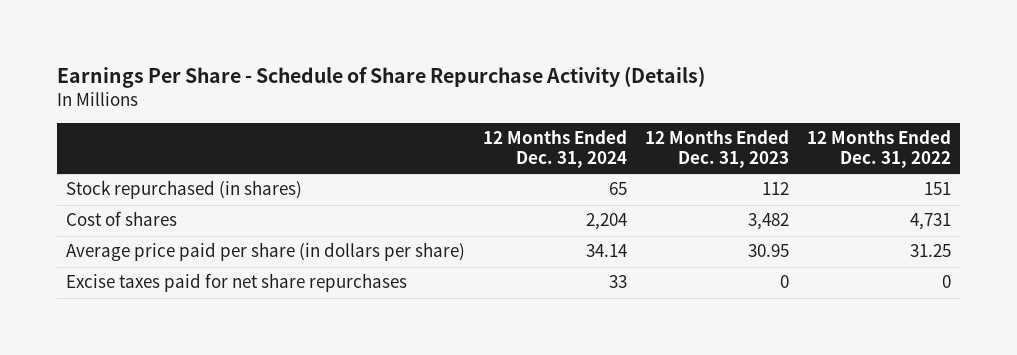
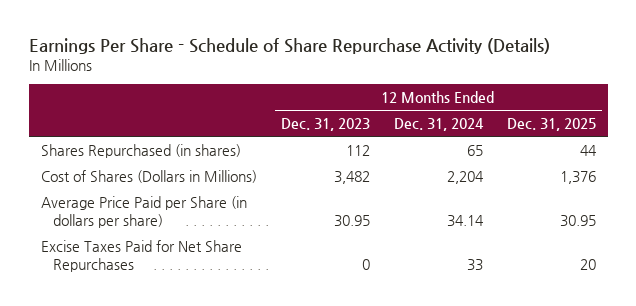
[806,130,951,169] 12 Months Ended Dec. 31, 2022 -> none
none -> [506,118,596,132] Dec. 31, 2025
[65,180,302,200] Stock repurchased (in shares) -> [40,143,241,158] Shares Repurchased (in shares)
[65,211,177,227] Cost of shares -> [40,169,257,183] Cost of Shares (Dollars in Millions)
[65,242,465,262] Average price paid per share (in dollars per share) -> [40,195,247,228] Average Price Paid per Share (in dollars per share)
[65,273,407,293] Excise taxes paid for net share repurchases -> [40,239,242,272] Excise Taxes Paid for Net Share Repurchases

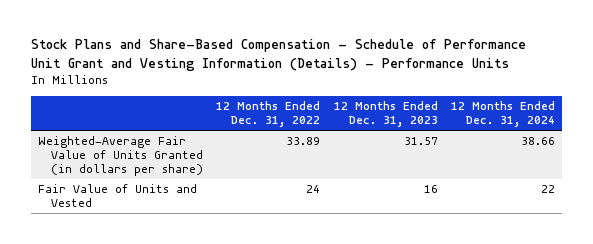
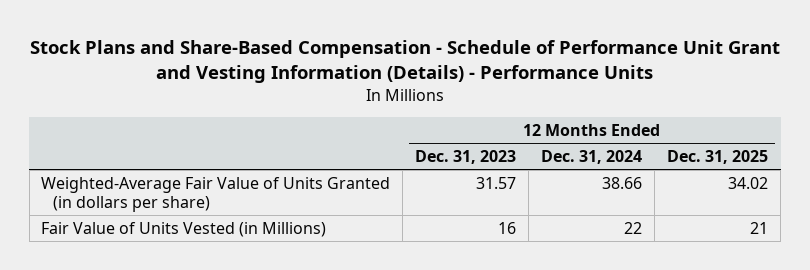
[216,101,321,127] 12 Months Ended Dec. 31, 2022 -> none
none -> [667,150,769,165] Dec. 31, 2025
[37,184,197,208] Fair Value of Units and Vested -> [41,221,327,237] Fair Value of Units Vested (in Millions)

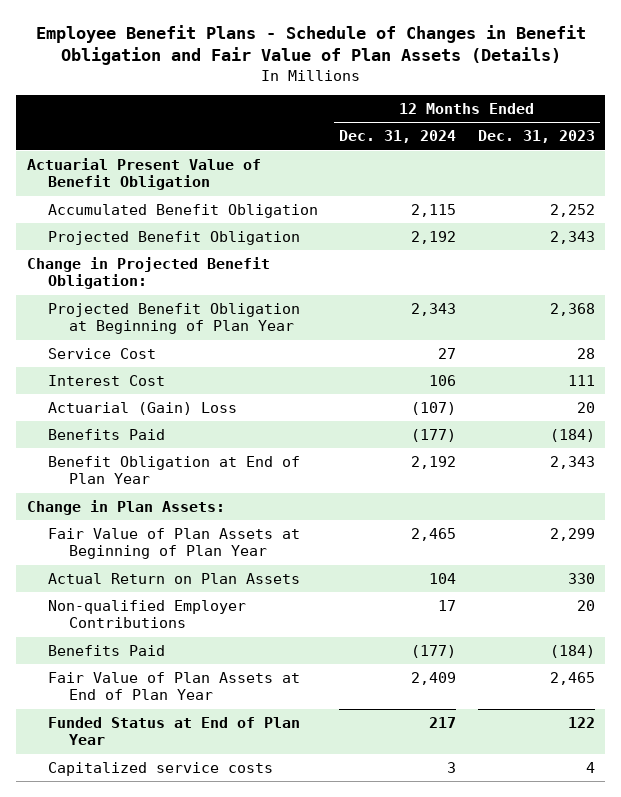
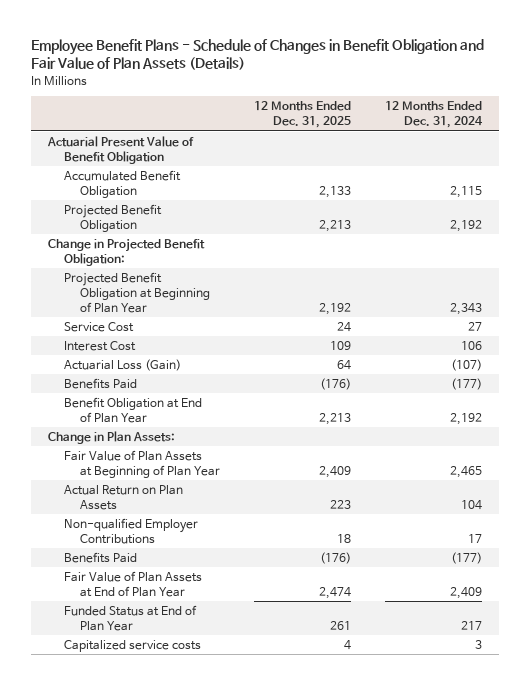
[477,130,595,144] Dec. 31, 2023 -> none
none -> [253,101,351,129] 12 Months Ended Dec. 31, 2025
[47,401,237,415] Actuarial (Gain) Loss -> [64,358,182,371] Actuarial Loss (Gain)

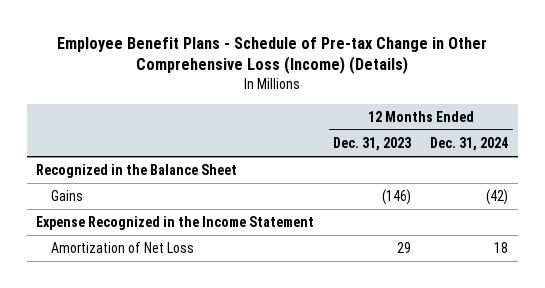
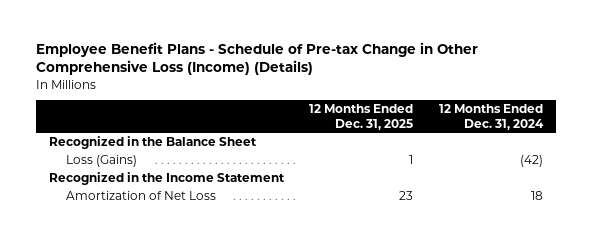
[333,137,412,152] Dec. 31, 2023 -> none
none -> [309,104,414,130] 12 Months Ended Dec. 31, 2025
[51,190,84,202] Gains -> [66,155,138,168] Loss (Gains)
[36,216,315,231] Expense Recognized in the Income Statement -> [48,172,285,186] Recognized in the Income Statement

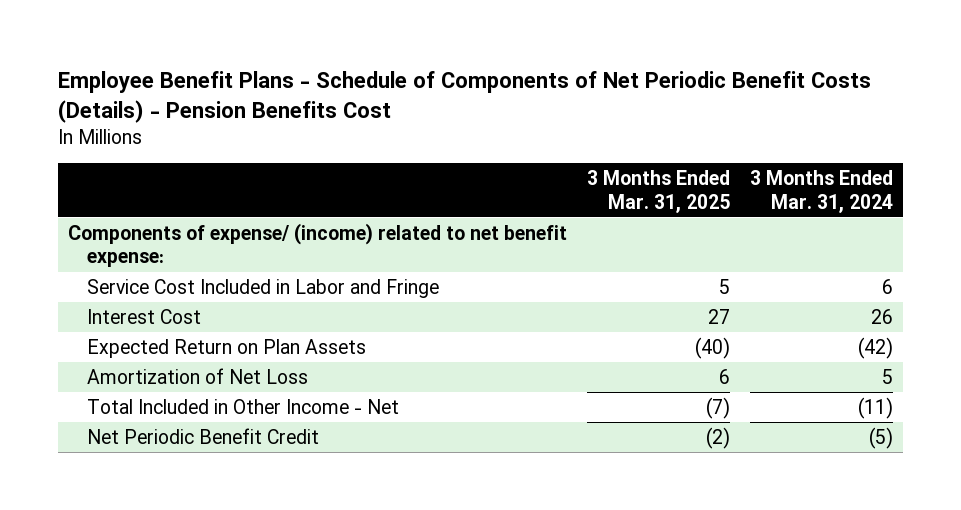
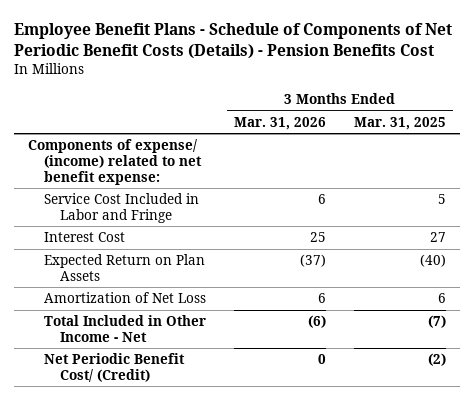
[750,169,894,213] 3 Months Ended Mar. 31, 2024 -> none
none -> [233,116,326,130] Mar. 31, 2026
[86,427,319,444] Net Periodic Benefit Credit -> [43,353,185,382] Net Periodic Benefit Cost/ (Credit)

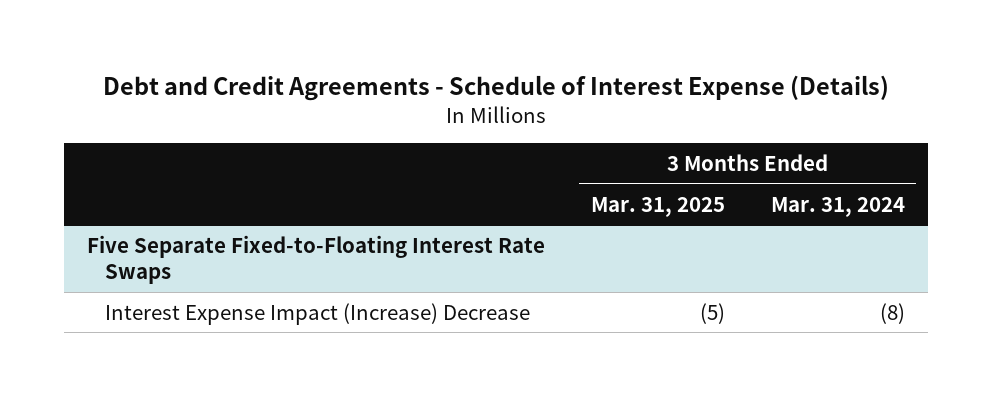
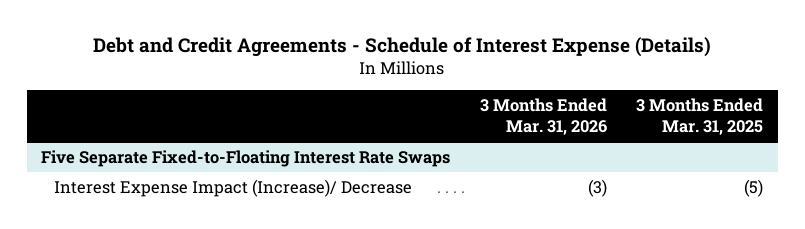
[770,196,905,217] Mar. 31, 2024 -> none
none -> [479,98,607,136] 3 Months Ended Mar. 31, 2026
[104,302,530,325] Interest Expense Impact (Increase) Decrease -> [54,178,413,197] Interest Expense Impact (Increase)/ Decrease

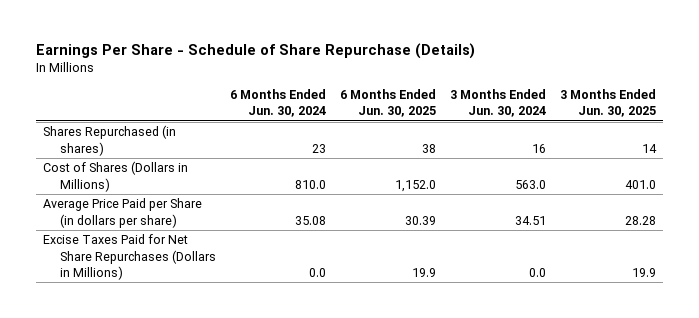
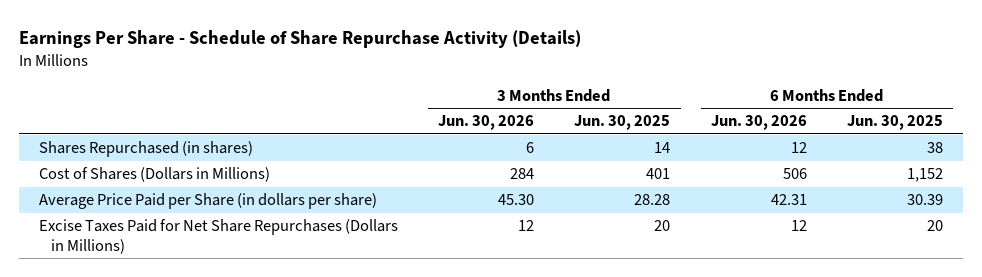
[35,43,475,60] Earnings Per Share - Schedule of Share Repurchase (Details) -> [18,29,581,48] Earnings Per Share - Schedule of Share Repurchase Activity (Details)
[230,89,327,118] 6 Months Ended Jun. 30, 2024 -> none
[450,89,547,118] 3 Months Ended Jun. 30, 2024 -> none
none -> [438,115,535,131] Jun. 30, 2026
none -> [710,115,807,131] Jun. 30, 2026
[395,179,437,192] 1,152.0 -> [907,168,944,183] 1,152
[625,179,657,189] 401.0 -> [646,168,671,180] 401
[412,267,437,277] 19.9 -> [927,220,944,232] 20
[632,267,657,277] 19.9 -> [654,220,671,232] 20

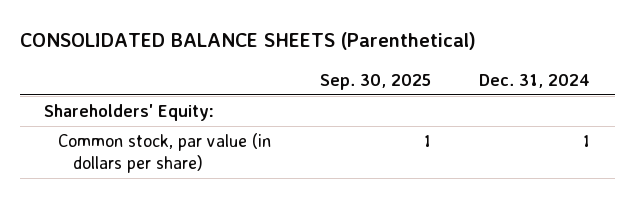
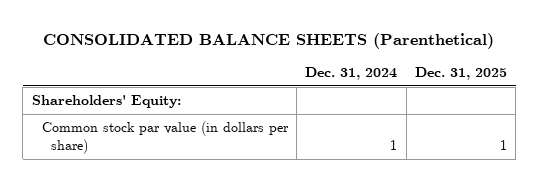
[319,73,431,90] Sep. 30, 2025 -> none
none -> [415,66,508,80] Dec. 31, 2025
[58,133,272,174] Common stock, par value (in dollars per share) -> [41,121,289,154] Common stock par value (in dollars per share)

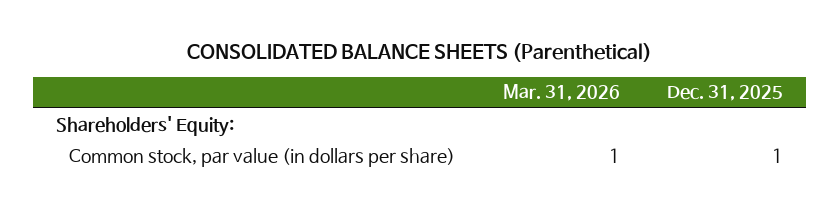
[305,66,398,80] Dec. 31, 2024 -> none
none -> [502,84,620,102] Mar. 31, 2026
[41,121,289,154] Common stock par value (in dollars per share) -> [69,147,456,167] Common stock, par value (in dollars per share)

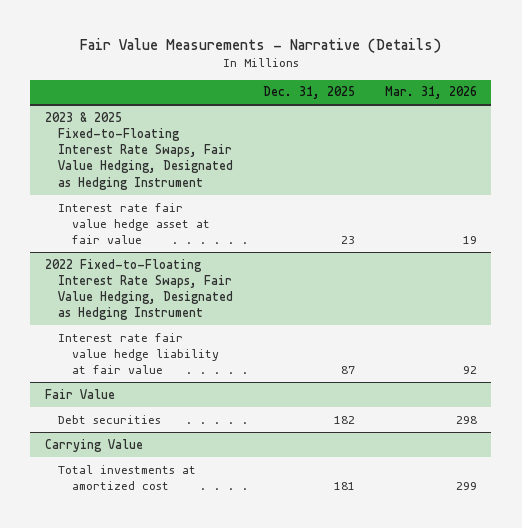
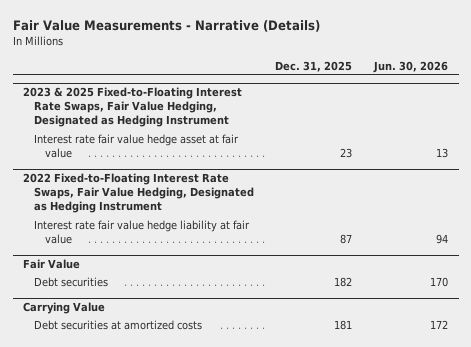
[384,86,477,100] Mar. 31, 2026 -> none
none -> [372,60,448,73] Jun. 30, 2026
[58,464,197,490] Total investments at amortized cost -> [33,320,202,331] Debt securities at amortized costs

